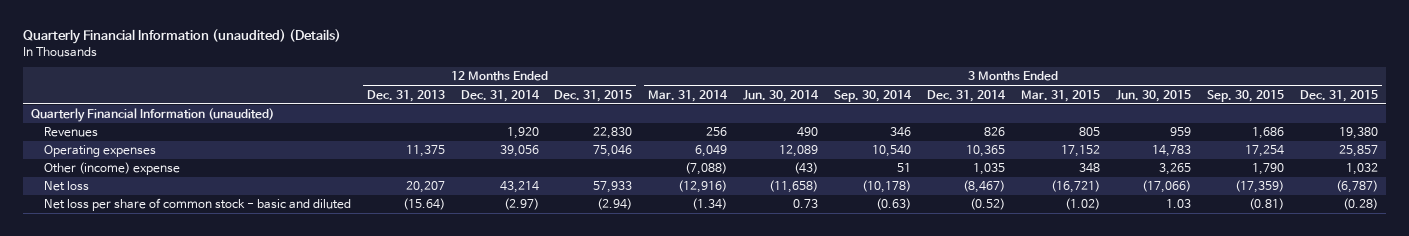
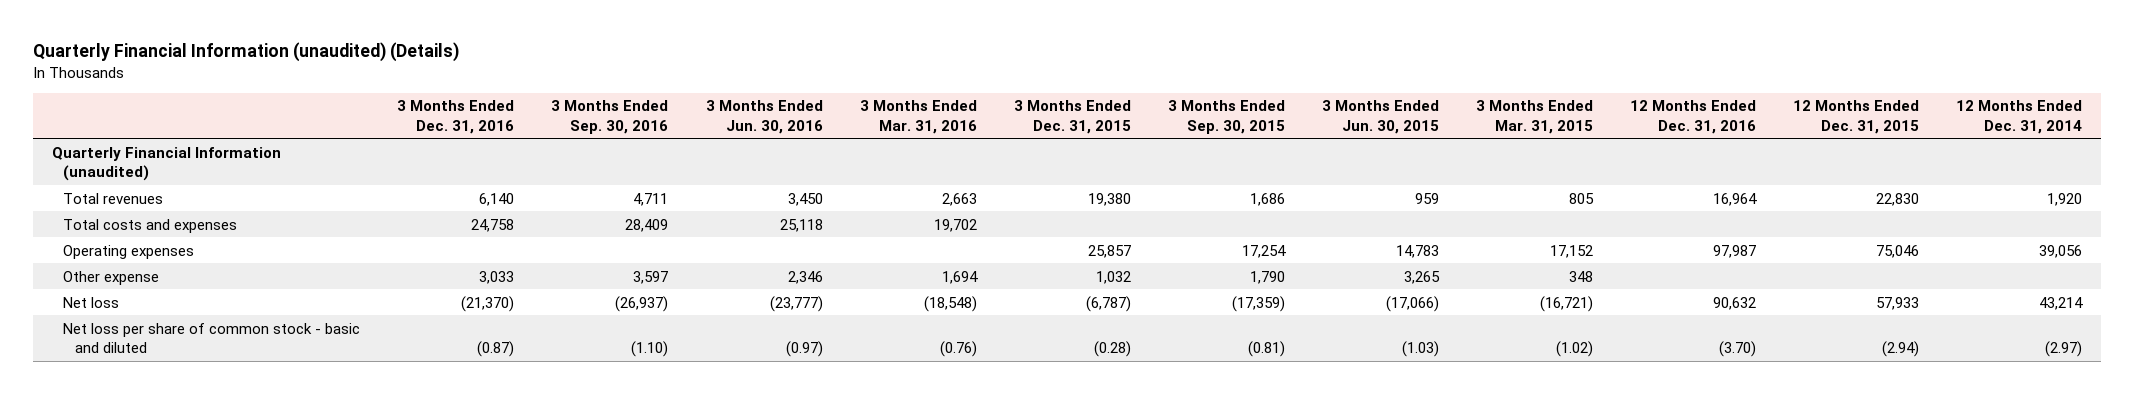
[366,89,445,102] Dec. 31, 2013 -> none
[648,89,729,102] Mar. 31, 2014 -> none
[743,89,820,102] Jun. 30, 2014 -> none
[834,89,913,102] Sep. 30, 2014 -> none
[927,89,1007,102] Dec. 31, 2014 -> none
none -> [397,100,515,134] 3 Months Ended Dec. 31, 2016
none -> [551,100,669,134] 3 Months Ended Sep. 30, 2016
none -> [705,100,823,134] 3 Months Ended Jun. 30, 2016
none -> [859,100,977,134] 3 Months Ended Mar. 31, 2016
none -> [1630,100,1757,134] 12 Months Ended Dec. 31, 2016
[43,127,98,138] Revenues -> [63,192,164,204] Total revenues
none -> [63,218,238,233] Total costs and expenses
[43,162,180,176] Other (income) expense -> [63,270,160,285] Other expense
[1166,199,1192,209] 1.03 -> [1401,340,1439,357] (1.03)

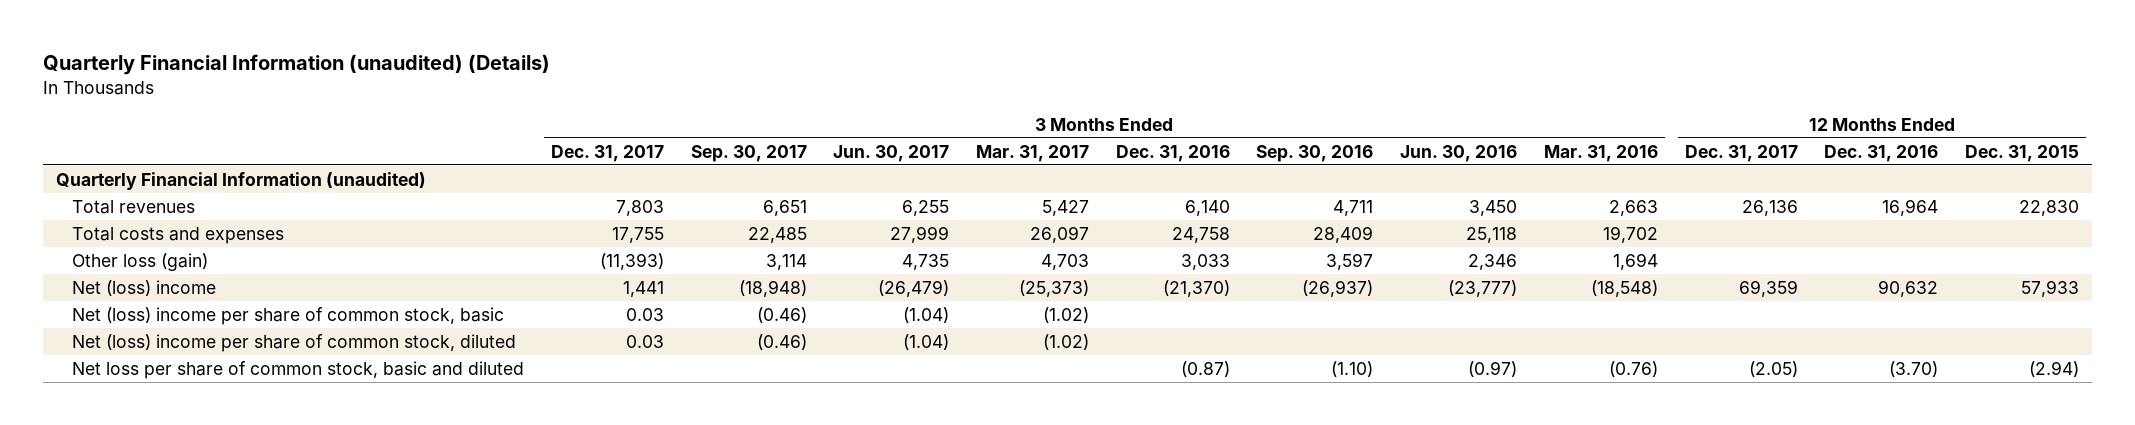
[1013,100,1131,134] 3 Months Ended Dec. 31, 2015 -> none
[1167,100,1285,134] 3 Months Ended Sep. 30, 2015 -> none
[1321,100,1439,134] 3 Months Ended Jun. 30, 2015 -> none
[1476,100,1594,134] 3 Months Ended Mar. 31, 2015 -> none
[1956,100,2083,134] 12 Months Ended Dec. 31, 2014 -> none
none -> [551,144,665,162] Dec. 31, 2017
none -> [690,144,807,162] Sep. 30, 2017
none -> [833,144,950,162] Jun. 30, 2017
none -> [976,144,1090,162] Mar. 31, 2017
none -> [1684,144,1798,162] Dec. 31, 2017
[63,244,195,259] Operating expenses -> none
[63,270,160,285] Other expense -> [72,252,209,271] Other loss (gain)
[63,296,120,308] Net loss -> [72,279,217,296] Net (loss) income
none -> [72,306,505,325] Net (loss) income per share of common stock, basic
none -> [72,333,517,352] Net (loss) income per share of common stock, diluted
[63,322,361,353] Net loss per share of common stock - basic and diluted -> [72,360,525,379] Net loss per share of common stock, basic and diluted

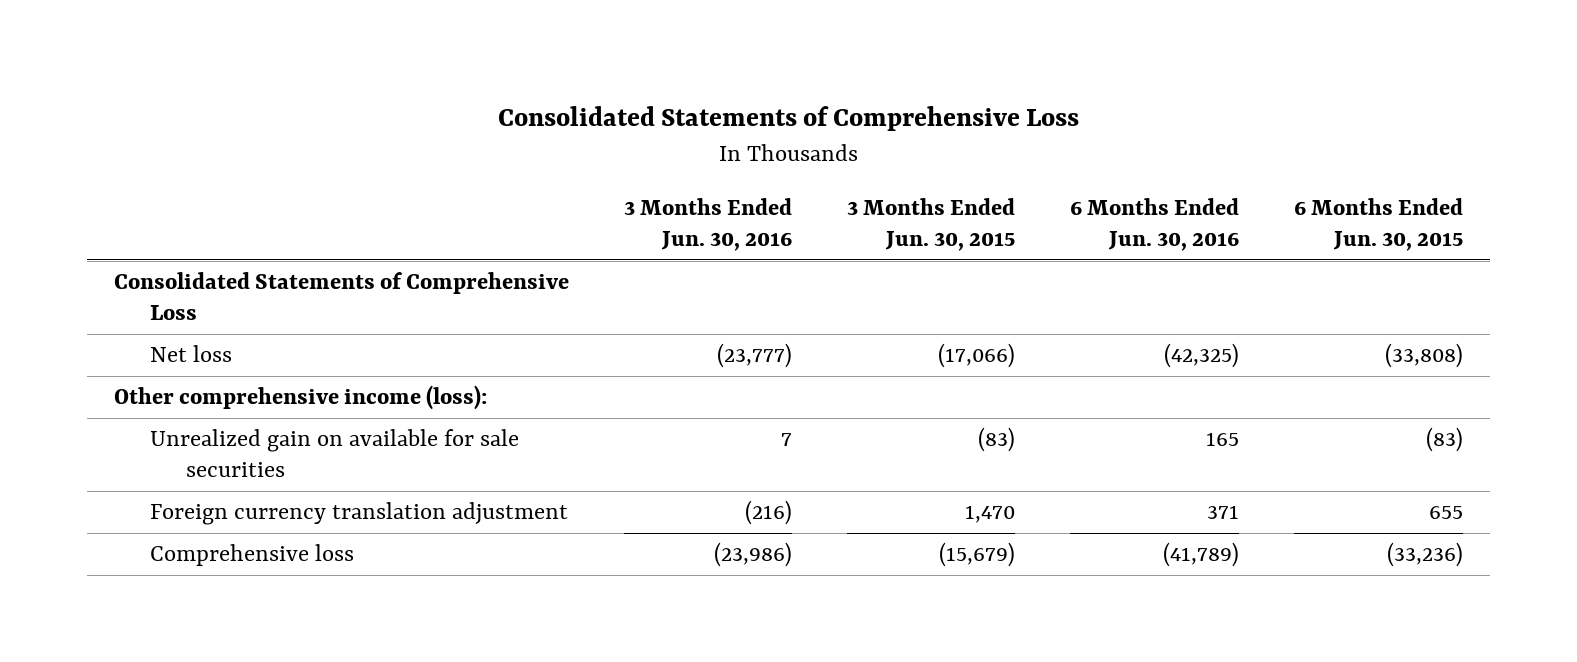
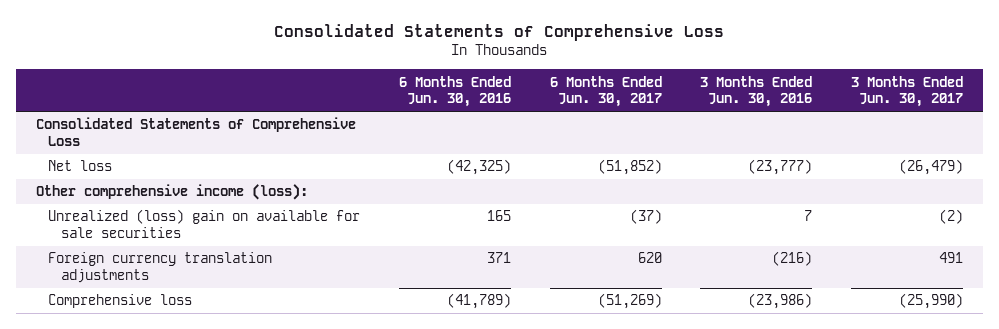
[847,197,1016,251] 3 Months Ended Jun. 30, 2015 -> none
[1293,197,1463,251] 6 Months Ended Jun. 30, 2015 -> none
none -> [549,75,662,108] 6 Months Ended Jun. 30, 2017
none -> [851,75,964,108] 3 Months Ended Jun. 30, 2017
[149,429,519,478] Unrealized gain on available for sale securities -> [48,209,361,239] Unrealized (loss) gain on available for sale securities
[149,502,568,526] Foreign currency translation adjustment -> [48,252,273,284] Foreign currency translation adjustments

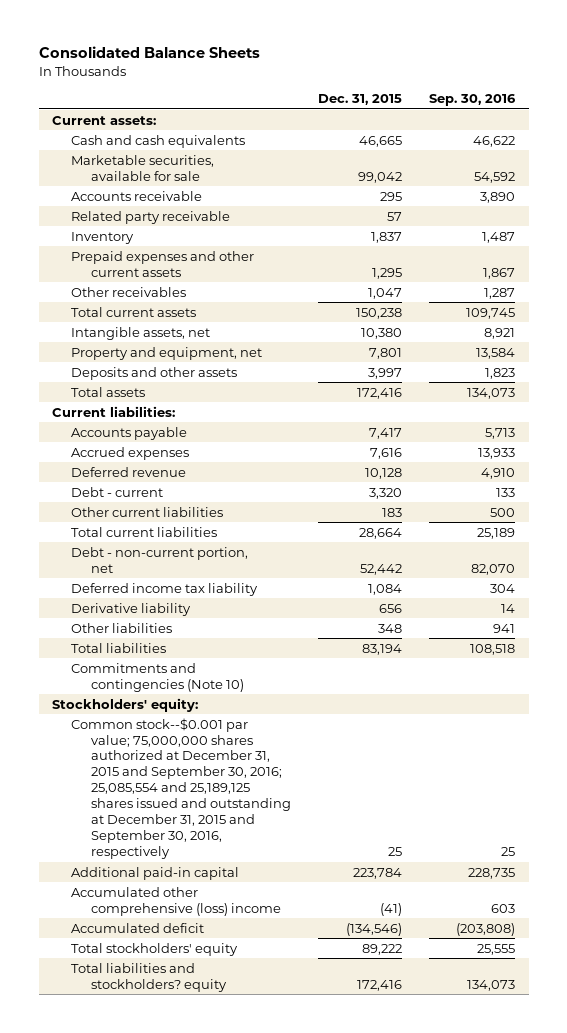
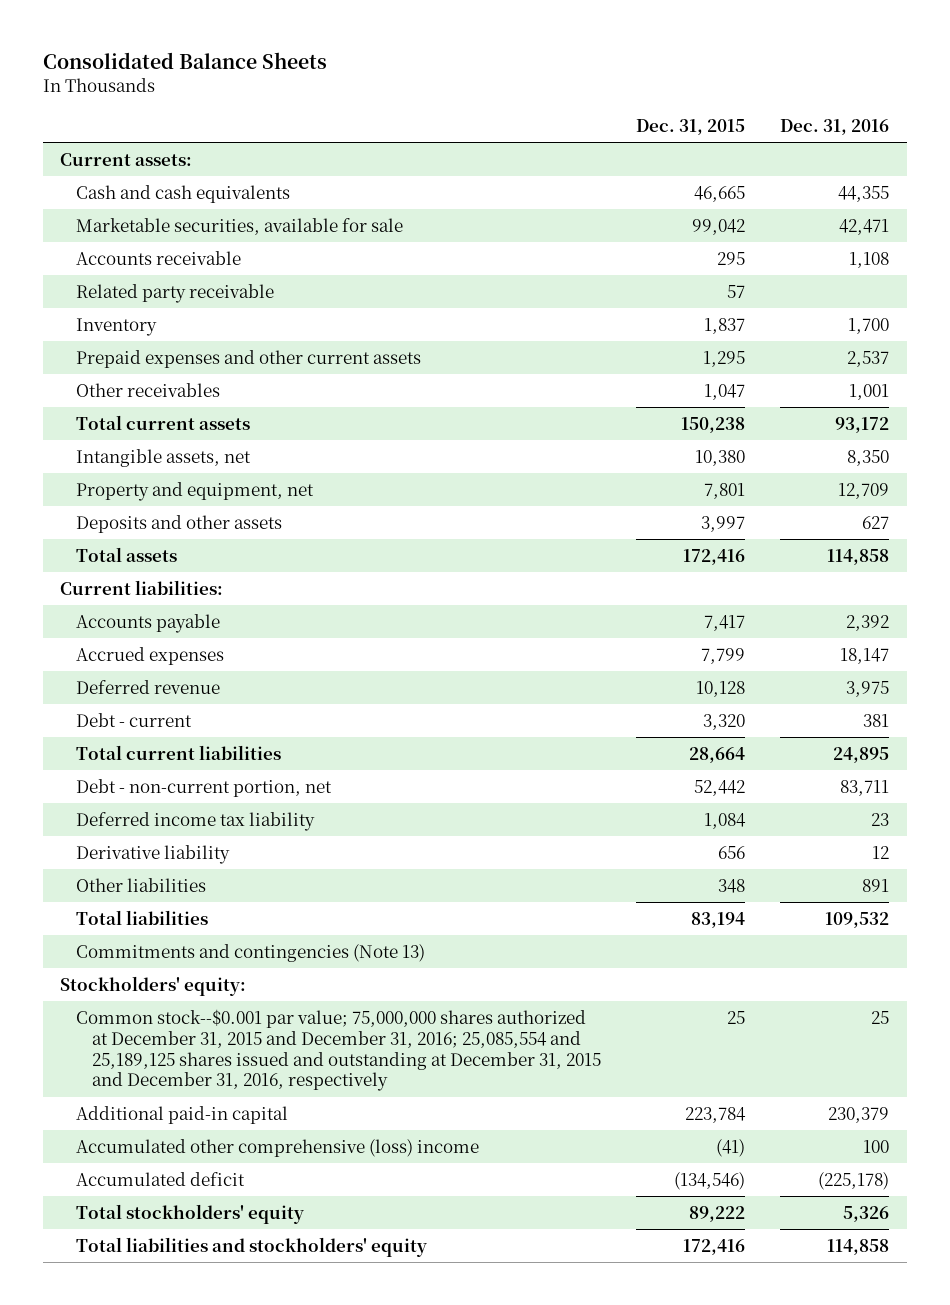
[429,94,517,107] Sep. 30, 2016 -> none
none -> [780,118,890,135] Dec. 31, 2016
[369,447,402,459] 7,616 -> [701,647,746,664] 7,799
[71,506,224,517] Other current liabilities -> none
[71,662,244,692] Commitments and contingencies (Note 10) -> [75,943,425,962] Commitments and contingencies (Note 13)
[71,717,291,860] Common stock--$0.001 par value; 75,000,000 shares authorized at December 31, 2015 and September 30, 2016; 25,085,554 and 25,189,125 shares issued and outstanding at December 31, 2015 and September 30, 2016, respectively -> [75,1008,601,1092] Common stock--$0.001 par value; 75,000,000 shares authorized at December 31, 2015 and December 31, 2016; 25,085,554 and 25,189,125 shares issued and outstanding at December 31, 2015 and December 31, 2016, respectively
[71,962,227,992] Total liabilities and stockholders? equity -> [75,1236,427,1257] Total liabilities and stockholders' equity

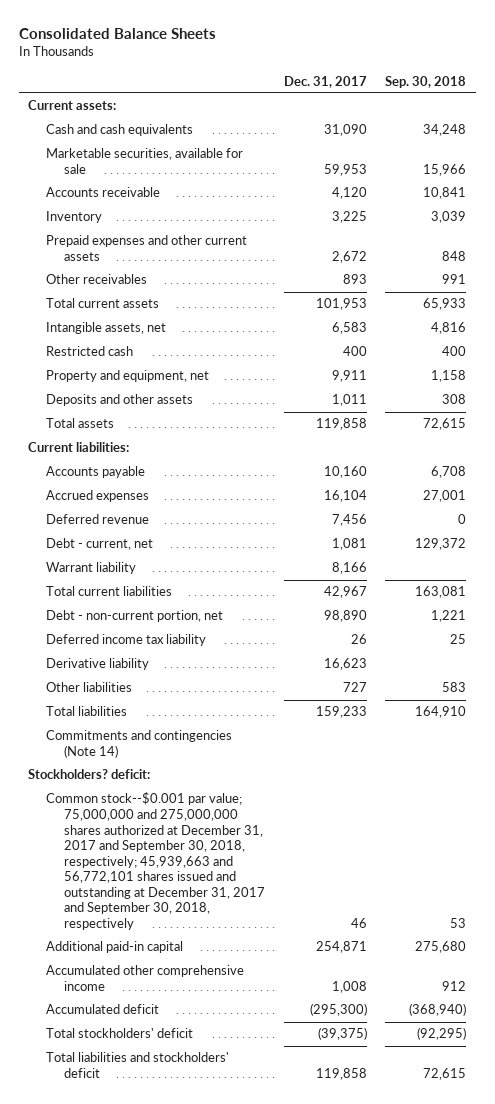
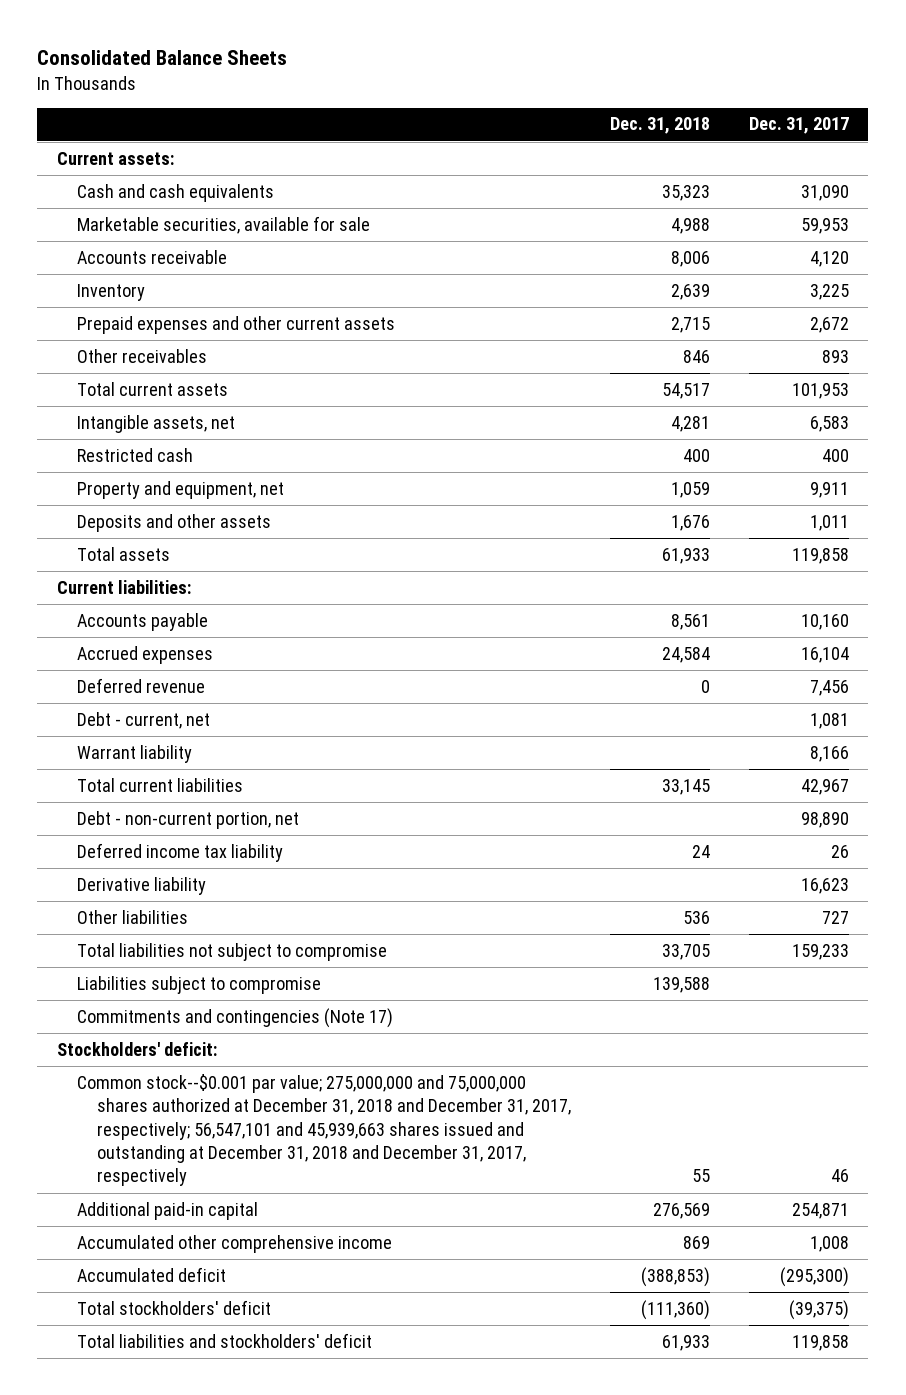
[385,75,467,88] Sep. 30, 2018 -> none
none -> [609,117,710,135] Dec. 31, 2018
[46,706,128,717] Total liabilities -> [76,942,387,961] Total liabilities not subject to compromise
none -> [76,975,321,994] Liabilities subject to compromise
[46,730,233,758] Commitments and contingencies (Note 14) -> [76,1007,393,1028] Commitments and contingencies (Note 17)
[28,769,151,780] Stockholders? deficit: -> [56,1041,217,1056] Stockholders' deficit:
[46,792,266,930] Common stock--$0.001 par value; 75,000,000 and 275,000,000 shares authorized at December 31, 2017 and September 30, 2018, respectively; 45,939,663 and 56,772,101 shares issued and outstanding at December 31, 2017 and September 30, 2018, respectively -> [76,1073,571,1187] Common stock--$0.001 par value; 275,000,000 and 75,000,000 shares authorized at December 31, 2018 and December 31, 2017, respectively; 56,547,101 and 45,939,663 shares issued and outstanding at December 31, 2018 and December 31, 2017, respectively

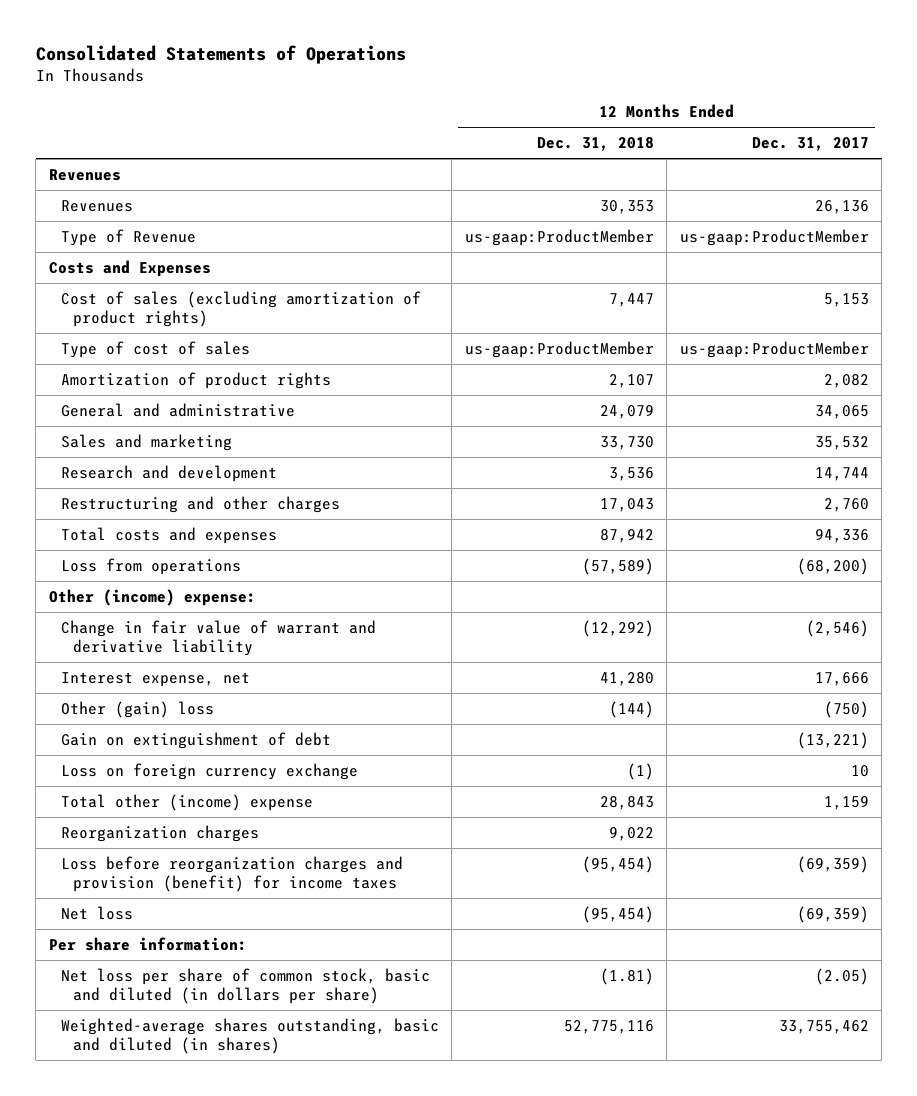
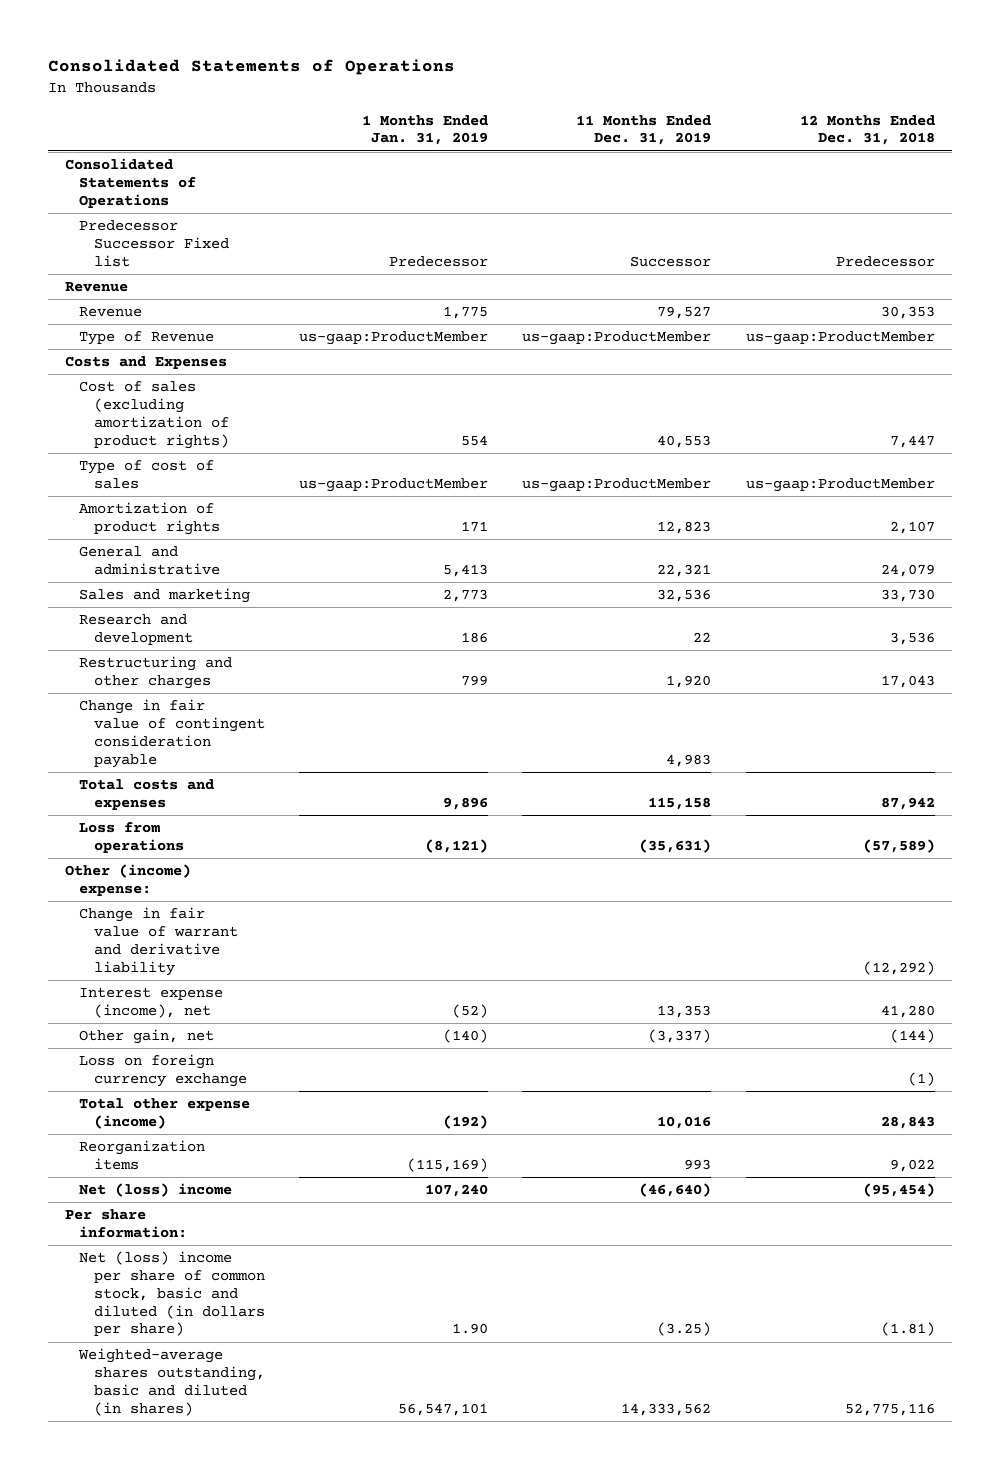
[751,137,869,152] Dec. 31, 2017 -> none
none -> [362,114,489,146] 1 Months Ended Jan. 31, 2019
none -> [576,114,712,146] 11 Months Ended Dec. 31, 2019
none -> [64,158,197,208] Consolidated Statements of Operations
none -> [79,220,229,267] Predecessor Successor Fixed list
[48,168,121,181] Revenues -> [64,282,128,293] Revenue
[60,199,133,212] Revenues -> [79,307,143,318] Revenue
none -> [79,699,265,768] Change in fair value of contingent consideration payable
[60,731,331,749] Gain on extinguishment of debt -> none
[60,671,250,687] Interest expense, net -> [79,987,224,1018] Interest expense (income), net
[60,700,214,718] Other (gain) loss -> [79,1029,215,1045] Other gain, net
[60,855,403,893] Loss before reorganization charges and provision (benefit) for income taxes -> none
[60,793,313,811] Total other (income) expense -> [79,1098,251,1129] Total other expense (income)
[60,824,259,842] Reorganization charges -> [79,1140,206,1170] Reorganization items
[60,905,133,920] Net loss -> [79,1183,233,1198] Net (loss) income
[60,967,430,1005] Net loss per share of common stock, basic and diluted (in dollars per share) -> [79,1251,265,1337] Net (loss) income per share of common stock, basic and diluted (in dollars per share)

